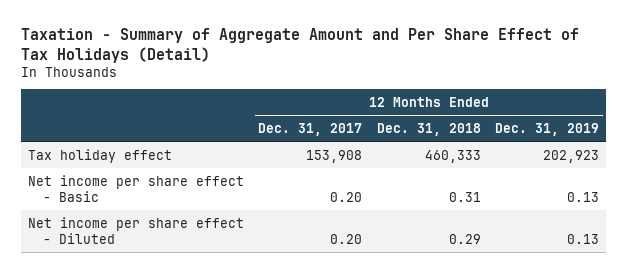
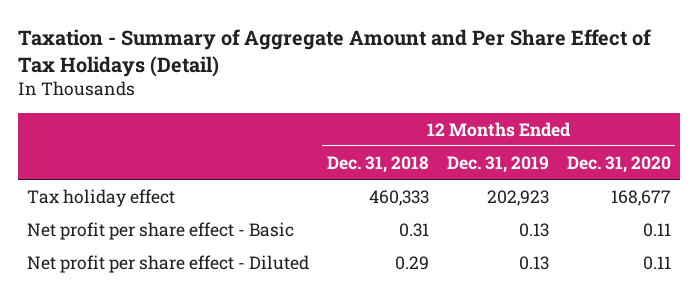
[258,122,363,136] Dec. 31, 2017 -> none
none -> [566,155,671,173] Dec. 31, 2020
[28,174,245,202] Net income per share effect - Basic -> [26,221,294,240] Net profit per share effect - Basic
[28,216,245,244] Net income per share effect - Diluted -> [26,254,309,273] Net profit per share effect - Diluted

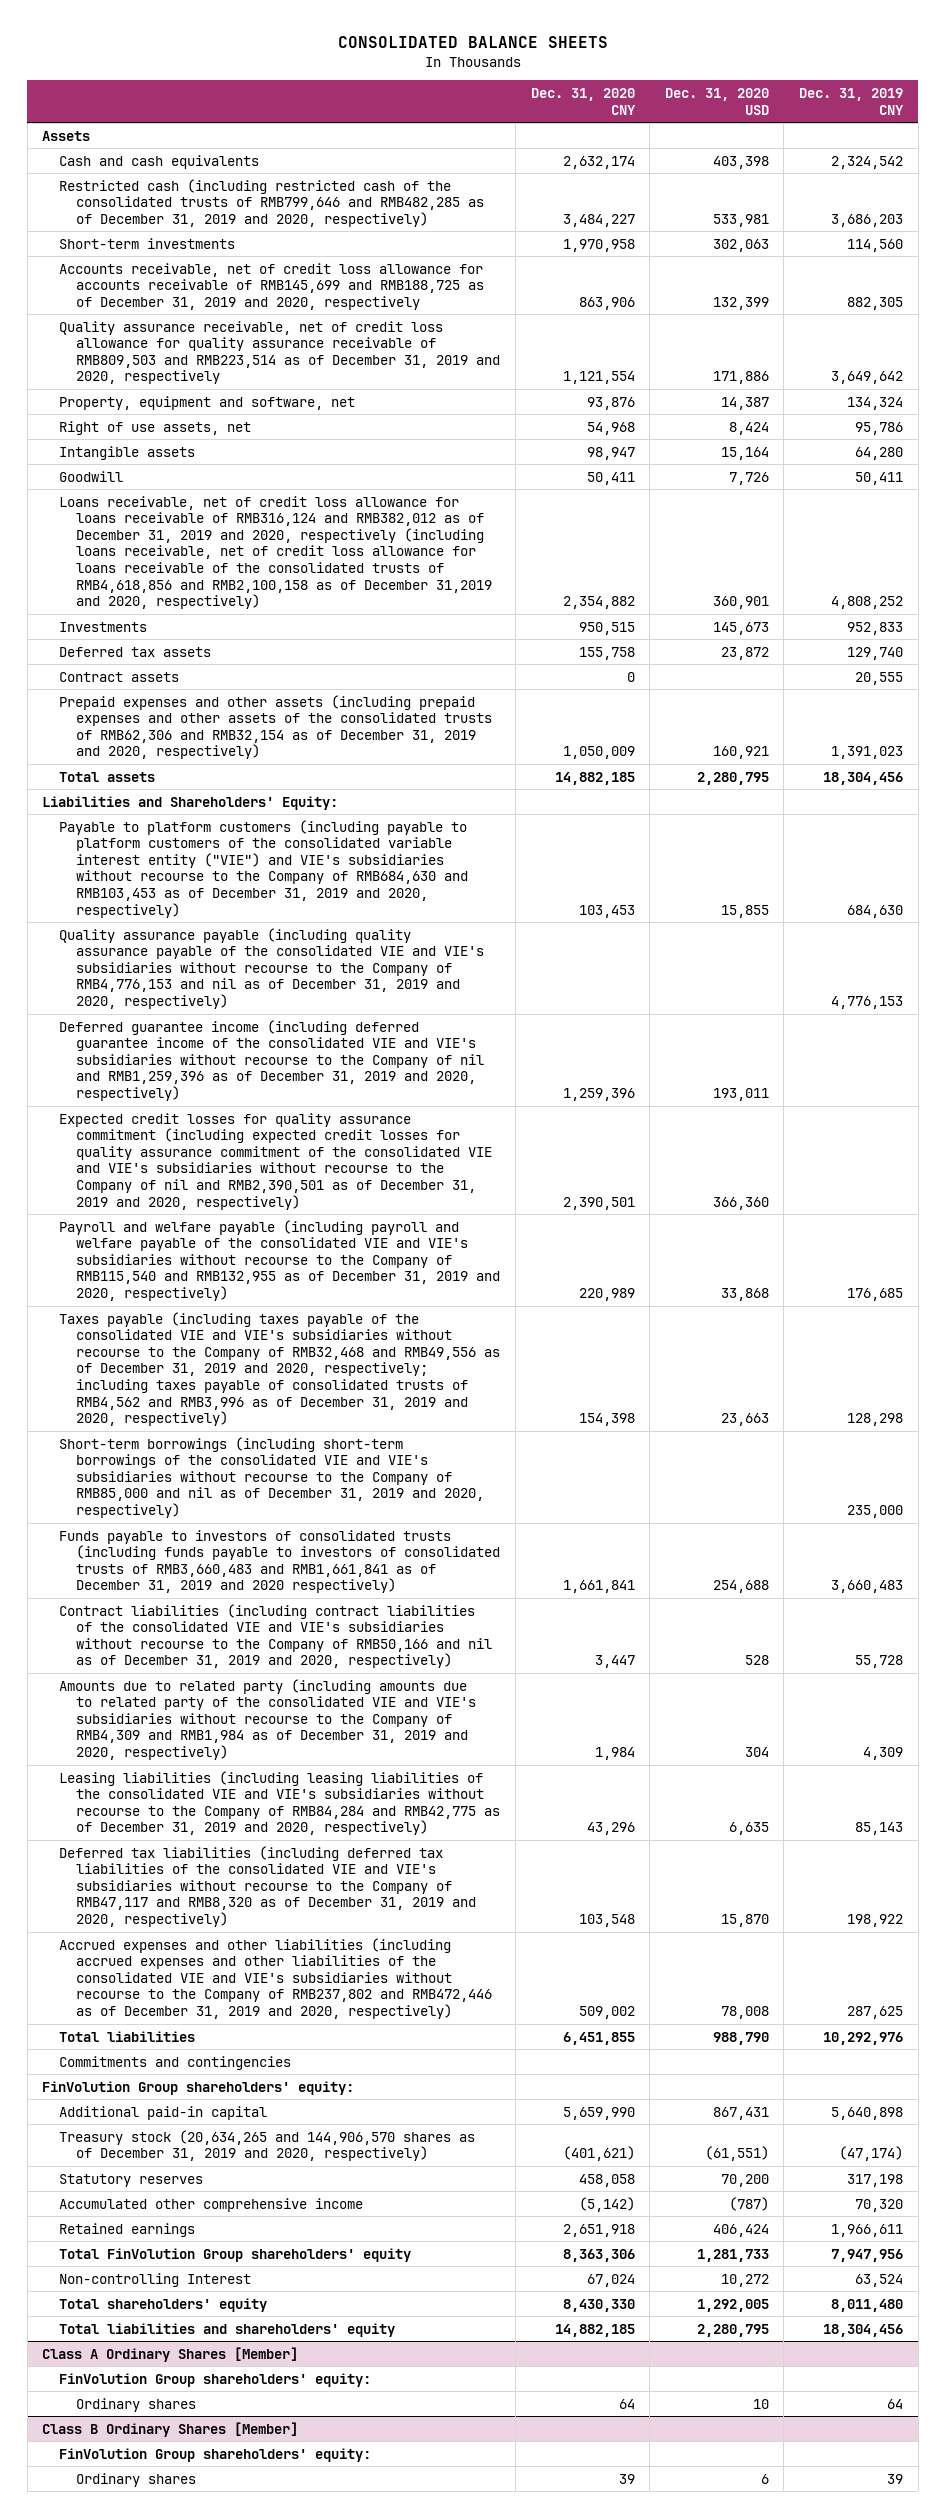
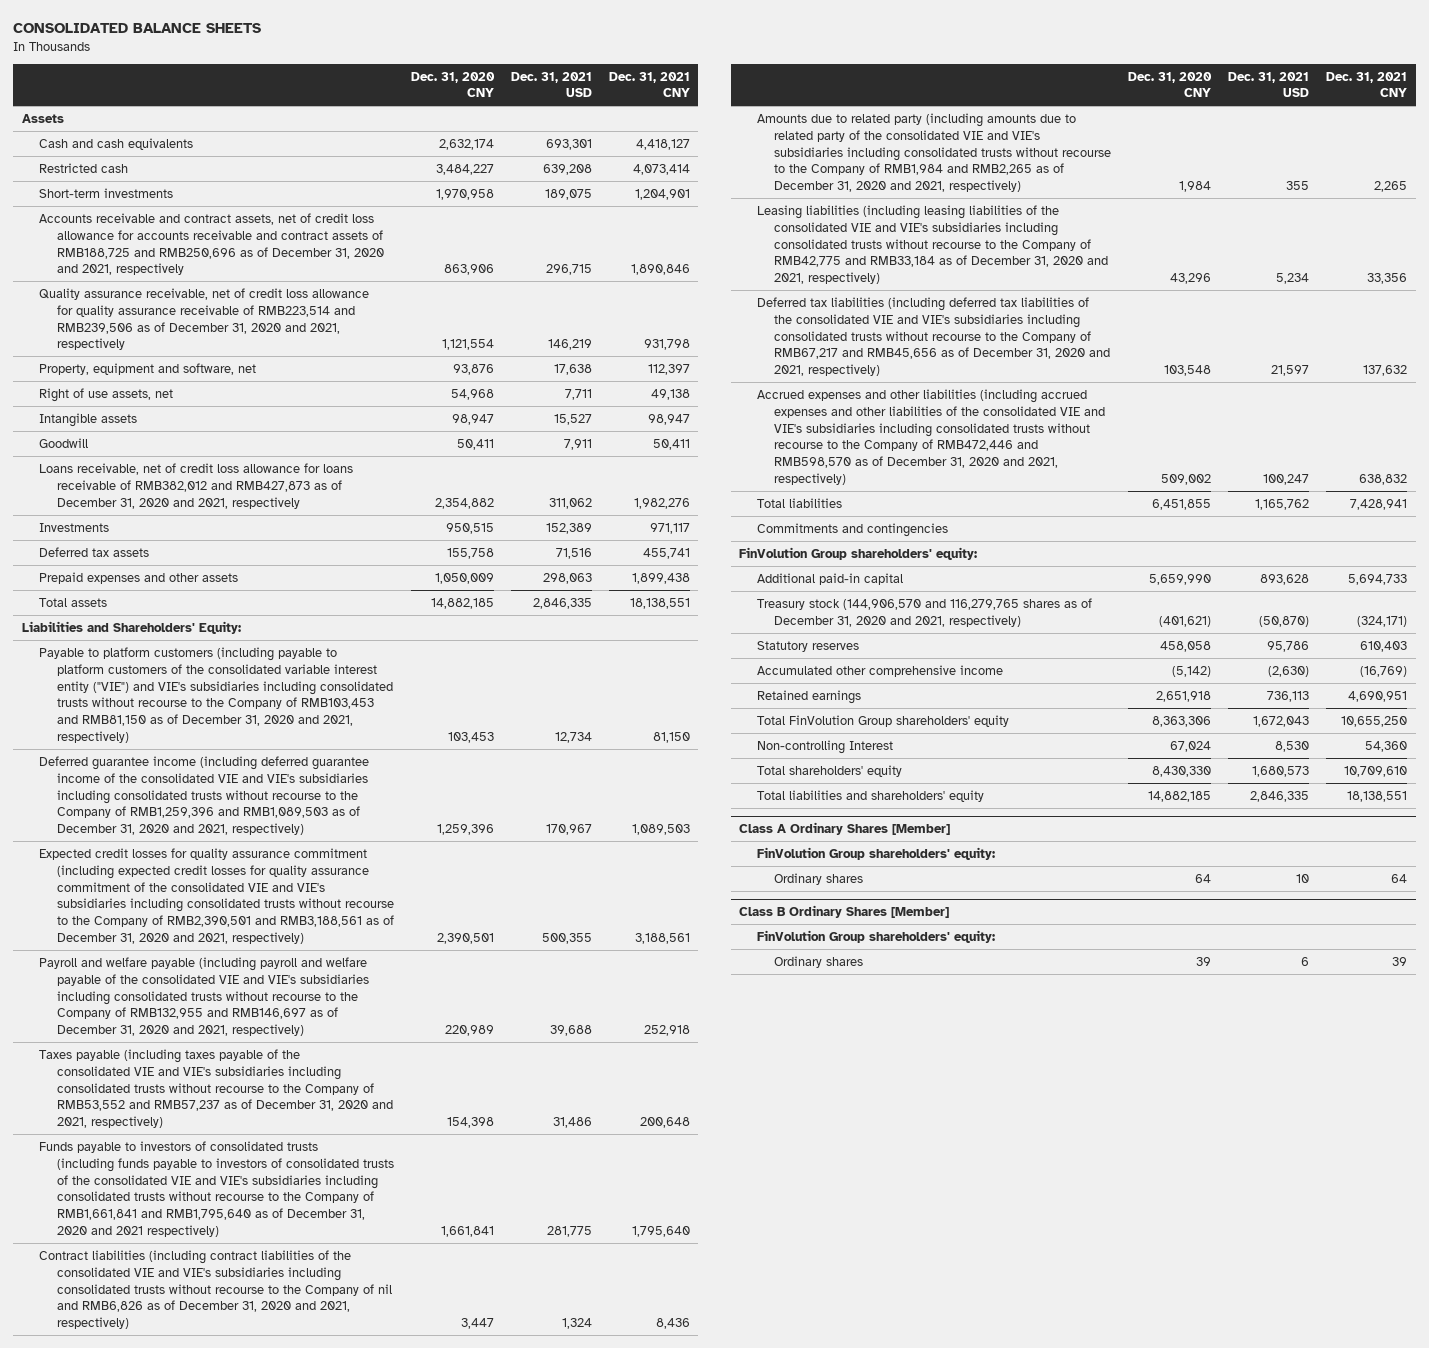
[664,87,769,115] Dec. 31, 2020 USD -> none
[798,87,904,115] Dec. 31, 2019 CNY -> none
none -> [510,71,592,98] Dec. 31, 2021 USD
none -> [608,71,690,98] Dec. 31, 2021 CNY
[59,178,485,227] Restricted cash (including restricted cash of the consolidated trusts of RMB799,646 and RMB482,285 as of December 31, 2019 and 2020, respectively) -> [39,162,129,173] Restricted cash
[59,262,485,310] Accounts receivable, net of credit loss allowance for accounts receivable of RMB145,699 and RMB188,725 as of December 31, 2019 and 2020, respectively -> [39,212,384,276] Accounts receivable and contract assets, net of credit loss allowance for accounts receivable and contract assets of RMB188,725 and RMB250,696 as of December 31, 2020 and 2021, respectively
[59,320,501,385] Quality assurance receivable, net of credit loss allowance for quality assurance receivable of RMB809,503 and RMB223,514 as of December 31, 2019 and 2020, respectively -> [39,287,370,351] Quality assurance receivable, net of credit loss allowance for quality assurance receivable of RMB223,514 and RMB239,506 as of December 31, 2020 and 2021, respectively
[59,495,493,610] Loans receivable, net of credit loss allowance for loans receivable of RMB316,124 and RMB382,012 as of December 31, 2019 and 2020, respectively (including loans receivable, net of credit loss allowance for loans receivable of the consolidated trusts of RMB4,618,856 and RMB2,100,158 as of December 31,2019 and 2020, respectively) -> [39,462,354,509] Loans receivable, net of credit loss allowance for loans receivable of RMB382,012 and RMB427,873 as of December 31, 2020 and 2021, respectively
[59,671,180,682] Contract assets -> none
[59,694,493,760] Prepaid expenses and other assets (including prepaid expenses and other assets of the consolidated trusts of RMB62,306 and RMB32,154 as of December 31, 2019 and 2020, respectively) -> [39,571,239,584] Prepaid expenses and other assets
[59,927,485,1009] Quality assurance payable (including quality assurance payable of the consolidated VIE and VIE's subsidiaries without recourse to the Company of RMB4,776,153 and nil as of December 31, 2019 and 2020, respectively) -> none
[59,1436,485,1518] Short-term borrowings (including short-term borrowings of the consolidated VIE and VIE's subsidiaries without recourse to the Company of RMB85,000 and nil as of December 31, 2019 and 2020, respectively) -> none
[59,819,469,918] Payable to platform customers (including payable to platform customers of the consolidated variable interest entity ("VIE") and VIE's subsidiaries without recourse to the Company of RMB684,630 and RMB103,453 as of December 31, 2019 and 2020, respectively) -> [39,646,393,744] Payable to platform customers (including payable to platform customers of the consolidated variable interest entity ("VIE") and VIE's subsidiaries including consolidated trusts without recourse to the Company of RMB103,453 and RMB81,150 as of December 31, 2020 and 2021, respectively)
[59,1019,485,1101] Deferred guarantee income (including deferred guarantee income of the consolidated VIE and VIE's subsidiaries without recourse to the Company of nil and RMB1,259,396 as of December 31, 2019 and 2020, respectively) -> [39,755,370,836] Deferred guarantee income (including deferred guarantee income of the consolidated VIE and VIE's subsidiaries including consolidated trusts without recourse to the Company of RMB1,259,396 and RMB1,089,503 as of December 31, 2020 and 2021, respectively)
[59,1112,493,1210] Expected credit losses for quality assurance commitment (including expected credit losses for quality assurance commitment of the consolidated VIE and VIE's subsidiaries without recourse to the Company of nil and RMB2,390,501 as of December 31, 2019 and 2020, respectively) -> [39,847,394,945] Expected credit losses for quality assurance commitment (including expected credit losses for quality assurance commitment of the consolidated VIE and VIE's subsidiaries including consolidated trusts without recourse to the Company of RMB2,390,501 and RMB3,188,561 as of December 31, 2020 and 2021, respectively)
[59,1219,501,1301] Payroll and welfare payable (including payroll and welfare payable of the consolidated VIE and VIE's subsidiaries without recourse to the Company of RMB115,540 and RMB132,955 as of December 31, 2019 and 2020, respectively) -> [39,956,369,1037] Payroll and welfare payable (including payroll and welfare payable of the consolidated VIE and VIE's subsidiaries including consolidated trusts without recourse to the Company of RMB132,955 and RMB146,697 as of December 31, 2020 and 2021, respectively)
[59,1311,501,1427] Taxes payable (including taxes payable of the consolidated VIE and VIE's subsidiaries without recourse to the Company of RMB32,468 and RMB49,556 as of December 31, 2019 and 2020, respectively; including taxes payable of consolidated trusts of RMB4,562 and RMB3,996 as of December 31, 2019 and 2020, respectively) -> [39,1048,393,1129] Taxes payable (including taxes payable of the consolidated VIE and VIE's subsidiaries including consolidated trusts without recourse to the Company of RMB53,552 and RMB57,237 as of December 31, 2020 and 2021, respectively)
[59,1529,501,1594] Funds payable to investors of consolidated trusts (including funds payable to investors of consolidated trusts of RMB3,660,483 and RMB1,661,841 as of December 31, 2019 and 2020 respectively) -> [39,1140,394,1238] Funds payable to investors of consolidated trusts (including funds payable to investors of consolidated trusts of the consolidated VIE and VIE's subsidiaries including consolidated trusts without recourse to the Company of RMB1,661,841 and RMB1,795,640 as of December 31, 2020 and 2021 respectively)
[59,1603,493,1669] Contract liabilities (including contract liabilities of the consolidated VIE and VIE's subsidiaries without recourse to the Company of RMB50,166 and nil as of December 31, 2019 and 2020, respectively) -> [39,1249,392,1330] Contract liabilities (including contract liabilities of the consolidated VIE and VIE's subsidiaries including consolidated trusts without recourse to the Company of nil and RMB6,826 as of December 31, 2020 and 2021, respectively)
[59,1678,477,1760] Amounts due to related party (including amounts due to related party of the consolidated VIE and VIE's subsidiaries without recourse to the Company of RMB4,309 and RMB1,984 as of December 31, 2019 and 2020, respectively) -> [756,112,1112,193] Amounts due to related party (including amounts due to related party of the consolidated VIE and VIE's subsidiaries including consolidated trusts without recourse to the Company of RMB1,984 and RMB2,265 as of December 31, 2020 and 2021, respectively)
[59,1770,501,1836] Leasing liabilities (including leasing liabilities of the consolidated VIE and VIE's subsidiaries without recourse to the Company of RMB84,284 and RMB42,775 as of December 31, 2019 and 2020, respectively) -> [756,204,1109,285] Leasing liabilities (including leasing liabilities of the consolidated VIE and VIE's subsidiaries including consolidated trusts without recourse to the Company of RMB42,775 and RMB33,184 as of December 31, 2020 and 2021, respectively)
[59,1845,477,1927] Deferred tax liabilities (including deferred tax liabilities of the consolidated VIE and VIE's subsidiaries without recourse to the Company of RMB47,117 and RMB8,320 as of December 31, 2019 and 2020, respectively) -> [756,296,1111,377] Deferred tax liabilities (including deferred tax liabilities of the consolidated VIE and VIE's subsidiaries including consolidated trusts without recourse to the Company of RMB67,217 and RMB45,656 as of December 31, 2020 and 2021, respectively)
[59,1937,493,2019] Accrued expenses and other liabilities (including accrued expenses and other liabilities of the consolidated VIE and VIE's subsidiaries without recourse to the Company of RMB237,802 and RMB472,446 as of December 31, 2019 and 2020, respectively) -> [756,388,1106,486] Accrued expenses and other liabilities (including accrued expenses and other liabilities of the consolidated VIE and VIE's subsidiaries including consolidated trusts without recourse to the Company of RMB472,446 and RMB598,570 as of December 31, 2020 and 2021, respectively)
[59,2129,476,2162] Treasury stock (20,634,265 and 144,906,570 shares as of December 31, 2019 and 2020, respectively) -> [756,597,1092,627] Treasury stock (144,906,570 and 116,279,765 shares as of December 31, 2020 and 2021, respectively)

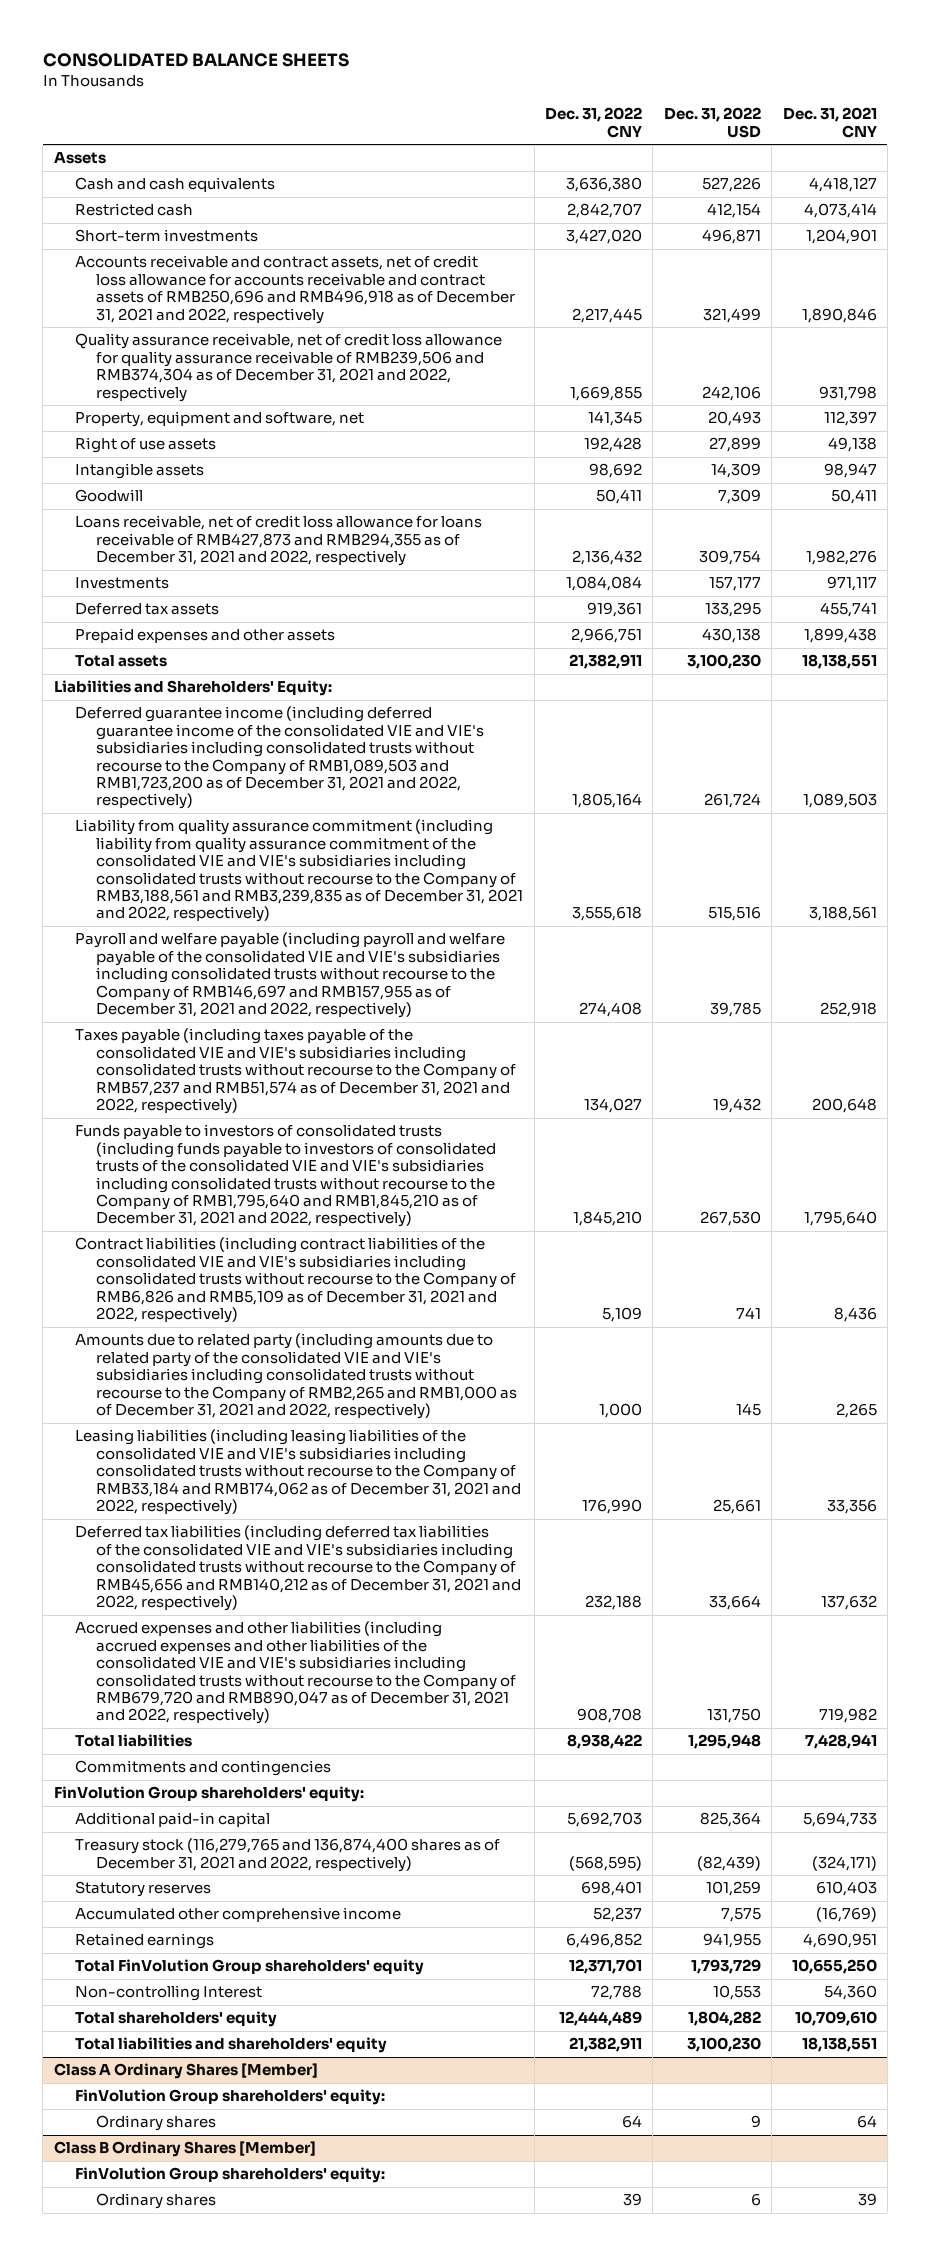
[410,71,495,98] Dec. 31, 2020 CNY -> none
[510,71,592,98] Dec. 31, 2021 USD -> none
none -> [544,107,642,138] Dec. 31, 2022 CNY
none -> [663,107,761,138] Dec. 31, 2022 USD
[39,212,384,276] Accounts receivable and contract assets, net of credit loss allowance for accounts receivable and contract assets of RMB188,725 and RMB250,696 as of December 31, 2020 and 2021, respectively -> [75,255,516,324] Accounts receivable and contract assets, net of credit loss allowance for accounts receivable and contract assets of RMB250,696 and RMB496,918 as of December 31, 2021 and 2022, respectively
[39,287,370,351] Quality assurance receivable, net of credit loss allowance for quality assurance receivable of RMB223,514 and RMB239,506 as of December 31, 2020 and 2021, respectively -> [75,333,503,402] Quality assurance receivable, net of credit loss allowance for quality assurance receivable of RMB239,506 and RMB374,304 as of December 31, 2021 and 2022, respectively
[39,387,174,402] Right of use assets, net -> [75,437,217,454] Right of use assets
[39,462,354,509] Loans receivable, net of credit loss allowance for loans receivable of RMB382,012 and RMB427,873 as of December 31, 2020 and 2021, respectively -> [75,515,483,567] Loans receivable, net of credit loss allowance for loans receivable of RMB427,873 and RMB294,355 as of December 31, 2021 and 2022, respectively
[39,646,393,744] Payable to platform customers (including payable to platform customers of the consolidated variable interest entity ("VIE") and VIE's subsidiaries including consolidated trusts without recourse to the Company of RMB103,453 and RMB81,150 as of December 31, 2020 and 2021, respectively) -> none
[39,755,370,836] Deferred guarantee income (including deferred guarantee income of the consolidated VIE and VIE's subsidiaries including consolidated trusts without recourse to the Company of RMB1,259,396 and RMB1,089,503 as of December 31, 2020 and 2021, respectively) -> [75,706,485,810] Deferred guarantee income (including deferred guarantee income of the consolidated VIE and VIE's subsidiaries including consolidated trusts without recourse to the Company of RMB1,089,503 and RMB1,723,200 as of December 31, 2021 and 2022, respectively)
[39,847,394,945] Expected credit losses for quality assurance commitment (including expected credit losses for quality assurance commitment of the consolidated VIE and VIE's subsidiaries including consolidated trusts without recourse to the Company of RMB2,390,501 and RMB3,188,561 as of December 31, 2020 and 2021, respectively) -> [75,819,524,923] Liability from quality assurance commitment (including liability from quality assurance commitment of the consolidated VIE and VIE's subsidiaries including consolidated trusts without recourse to the Company of RMB3,188,561 and RMB3,239,835 as of December 31, 2021 and 2022, respectively)
[39,956,369,1037] Payroll and welfare payable (including payroll and welfare payable of the consolidated VIE and VIE's subsidiaries including consolidated trusts without recourse to the Company of RMB132,955 and RMB146,697 as of December 31, 2020 and 2021, respectively) -> [75,932,506,1019] Payroll and welfare payable (including payroll and welfare payable of the consolidated VIE and VIE's subsidiaries including consolidated trusts without recourse to the Company of RMB146,697 and RMB157,955 as of December 31, 2021 and 2022, respectively)
[39,1048,393,1129] Taxes payable (including taxes payable of the consolidated VIE and VIE's subsidiaries including consolidated trusts without recourse to the Company of RMB53,552 and RMB57,237 as of December 31, 2020 and 2021, respectively) -> [75,1028,517,1115] Taxes payable (including taxes payable of the consolidated VIE and VIE's subsidiaries including consolidated trusts without recourse to the Company of RMB57,237 and RMB51,574 as of December 31, 2021 and 2022, respectively)
[39,1140,394,1238] Funds payable to investors of consolidated trusts (including funds payable to investors of consolidated trusts of the consolidated VIE and VIE's subsidiaries including consolidated trusts without recourse to the Company of RMB1,661,841 and RMB1,795,640 as of December 31, 2020 and 2021 respectively) -> [75,1124,497,1228] Funds payable to investors of consolidated trusts (including funds payable to investors of consolidated trusts of the consolidated VIE and VIE's subsidiaries including consolidated trusts without recourse to the Company of RMB1,795,640 and RMB1,845,210 as of December 31, 2021 and 2022, respectively)
[39,1249,392,1330] Contract liabilities (including contract liabilities of the consolidated VIE and VIE's subsidiaries including consolidated trusts without recourse to the Company of nil and RMB6,826 as of December 31, 2020 and 2021, respectively) -> [75,1237,517,1324] Contract liabilities (including contract liabilities of the consolidated VIE and VIE's subsidiaries including consolidated trusts without recourse to the Company of RMB6,826 and RMB5,109 as of December 31, 2021 and 2022, respectively)
[756,112,1112,193] Amounts due to related party (including amounts due to related party of the consolidated VIE and VIE's subsidiaries including consolidated trusts without recourse to the Company of RMB1,984 and RMB2,265 as of December 31, 2020 and 2021, respectively) -> [75,1333,518,1420] Amounts due to related party (including amounts due to related party of the consolidated VIE and VIE's subsidiaries including consolidated trusts without recourse to the Company of RMB2,265 and RMB1,000 as of December 31, 2021 and 2022, respectively)
[756,204,1109,285] Leasing liabilities (including leasing liabilities of the consolidated VIE and VIE's subsidiaries including consolidated trusts without recourse to the Company of RMB42,775 and RMB33,184 as of December 31, 2020 and 2021, respectively) -> [75,1429,522,1516] Leasing liabilities (including leasing liabilities of the consolidated VIE and VIE's subsidiaries including consolidated trusts without recourse to the Company of RMB33,184 and RMB174,062 as of December 31, 2021 and 2022, respectively)
[756,296,1111,377] Deferred tax liabilities (including deferred tax liabilities of the consolidated VIE and VIE's subsidiaries including consolidated trusts without recourse to the Company of RMB67,217 and RMB45,656 as of December 31, 2020 and 2021, respectively) -> [75,1525,522,1612] Deferred tax liabilities (including deferred tax liabilities of the consolidated VIE and VIE's subsidiaries including consolidated trusts without recourse to the Company of RMB45,656 and RMB140,212 as of December 31, 2021 and 2022, respectively)
[756,388,1106,486] Accrued expenses and other liabilities (including accrued expenses and other liabilities of the consolidated VIE and VIE's subsidiaries including consolidated trusts without recourse to the Company of RMB472,446 and RMB598,570 as of December 31, 2020 and 2021, respectively) -> [75,1621,517,1725] Accrued expenses and other liabilities (including accrued expenses and other liabilities of the consolidated VIE and VIE's subsidiaries including consolidated trusts without recourse to the Company of RMB679,720 and RMB890,047 as of December 31, 2021 and 2022, respectively)
[1359,474,1408,486] 638,832 -> [818,1708,877,1724] 719,982
[756,597,1092,627] Treasury stock (144,906,570 and 116,279,765 shares as of December 31, 2020 and 2021, respectively) -> [75,1838,501,1872] Treasury stock (116,279,765 and 136,874,400 shares as of December 31, 2021 and 2022, respectively)

